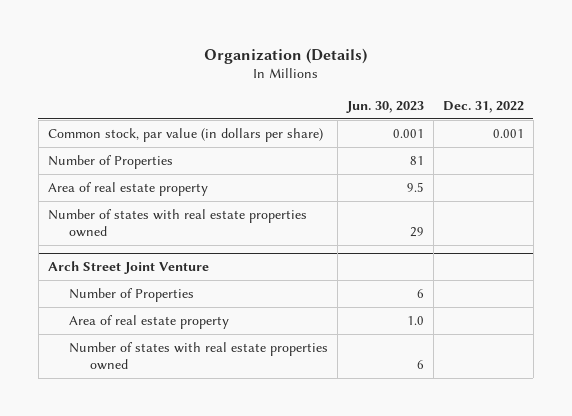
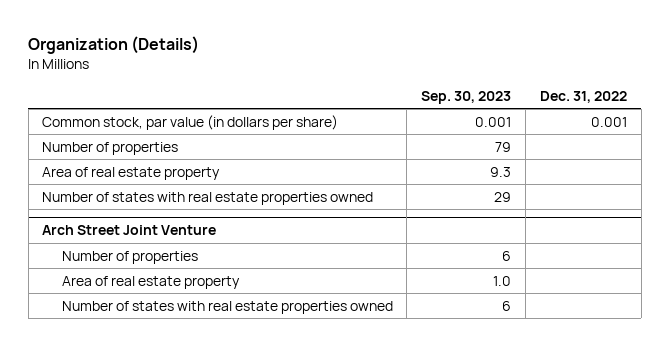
[345,100,424,113] Jun. 30, 2023 -> none
none -> [421,90,512,104] Sep. 30, 2023
[47,154,173,169] Number of Properties -> [42,141,179,155] Number of properties
[68,287,194,302] Number of Properties -> [61,250,198,264] Number of properties

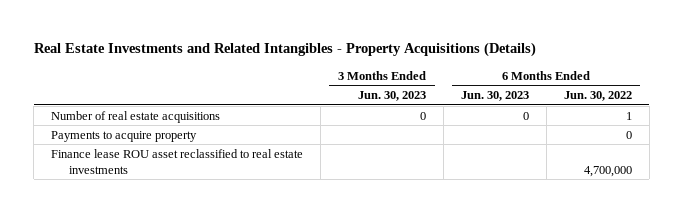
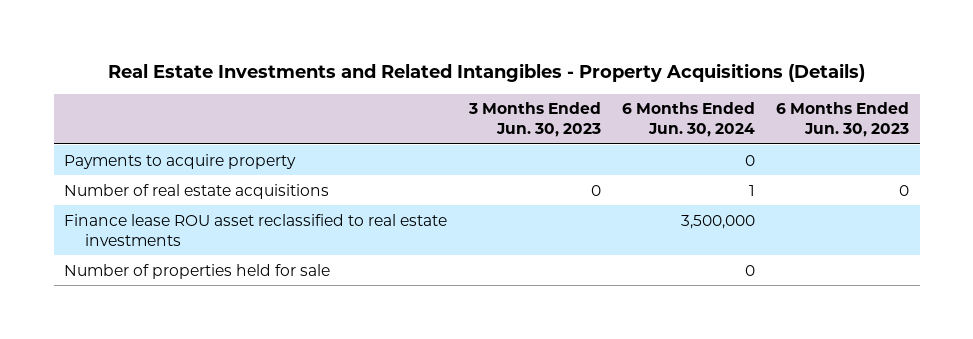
[563,91,632,102] Jun. 30, 2022 -> none
none -> [621,102,755,138] 6 Months Ended Jun. 30, 2024
[51,110,221,123] Number of real estate acquisitions -> [64,183,330,199] Number of real estate acquisitions
none -> [64,263,331,279] Number of properties held for sale

